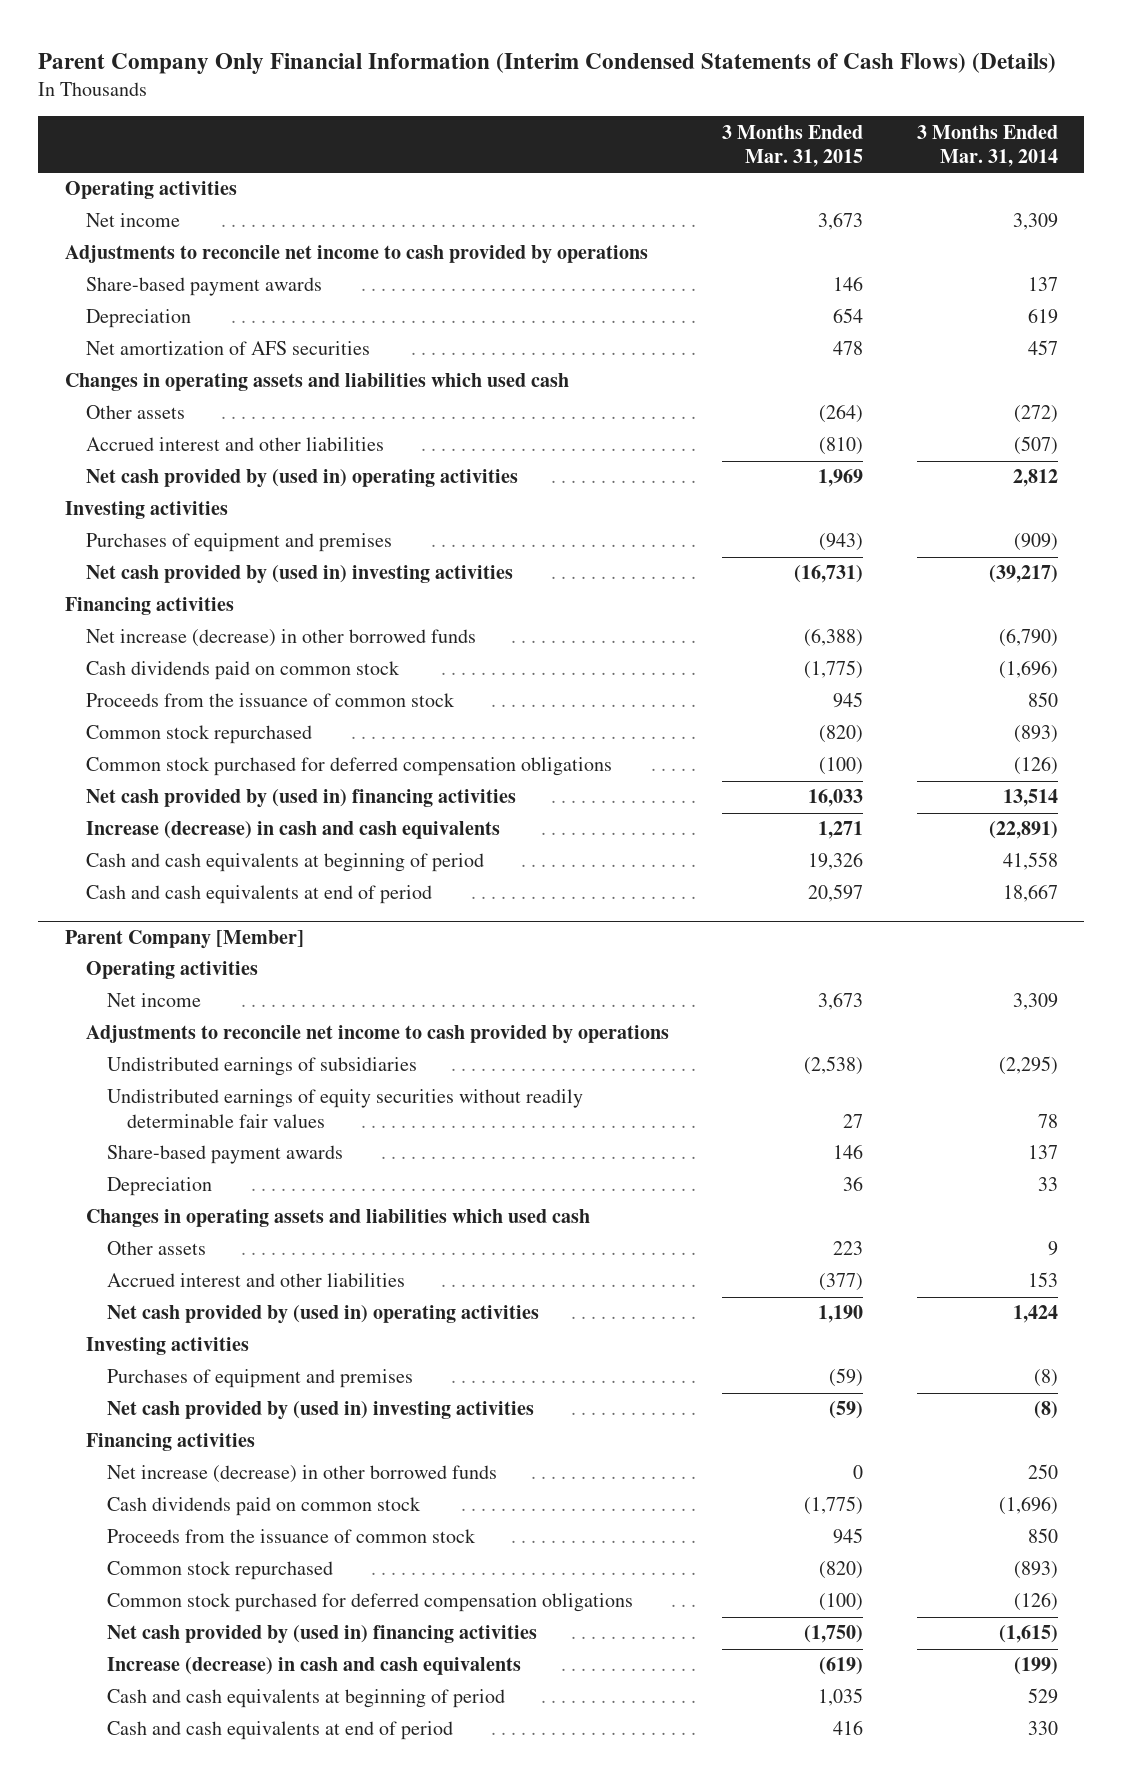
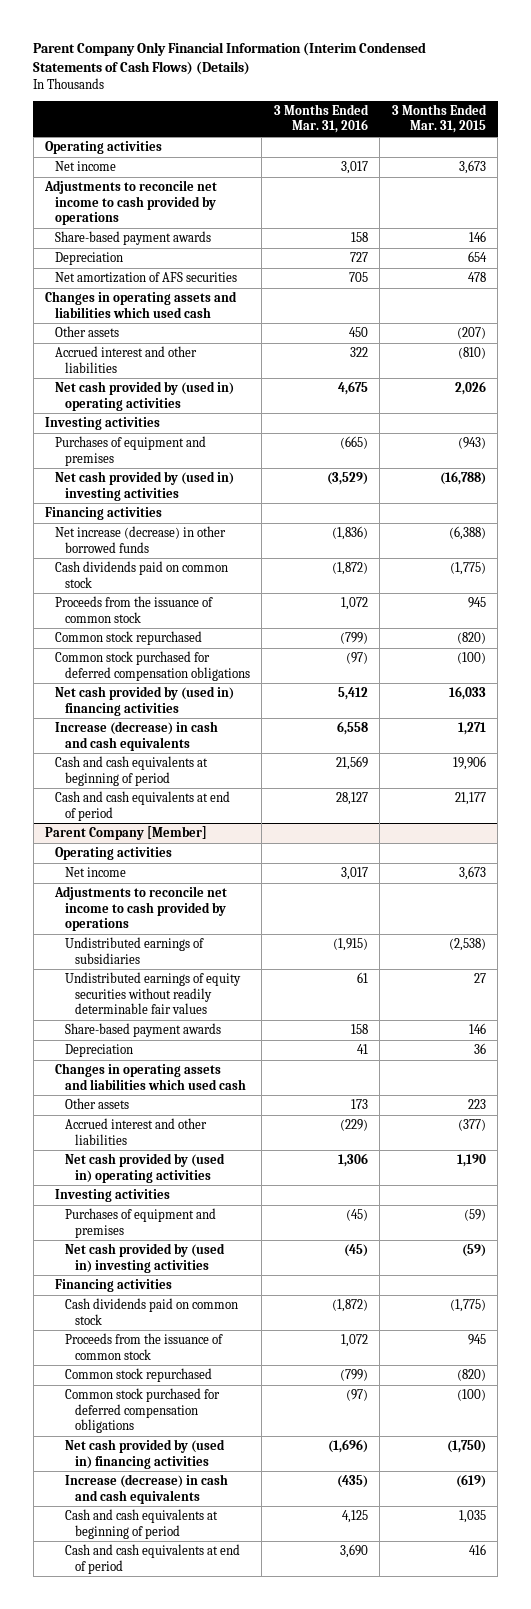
[916,124,1058,167] 3 Months Ended Mar. 31, 2014 -> none
none -> [273,104,369,134] 3 Months Ended Mar. 31, 2016
[819,404,864,424] (264) -> [456,327,486,340] (207)
[818,469,864,488] 1,969 -> [454,381,486,396] 2,026
[794,565,864,584] (16,731) -> [439,471,486,486] (16,788)
[808,852,864,871] 19,326 -> [452,756,486,771] 19,906
[808,884,864,903] 20,597 -> [454,792,486,806] 21,177
[106,1465,497,1484] Net increase (decrease) in other borrowed funds -> none

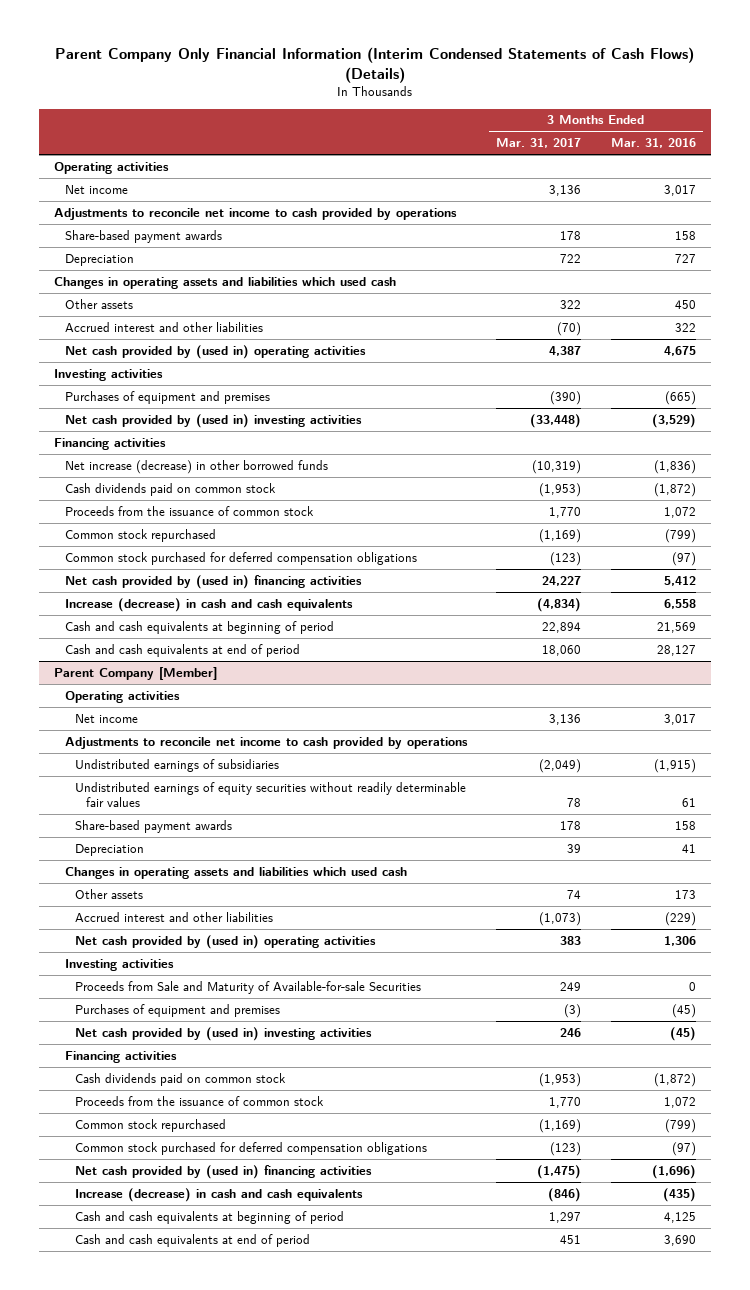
[391,104,487,134] 3 Months Ended Mar. 31, 2015 -> none
none -> [496,138,582,149] Mar. 31, 2017
[55,272,238,284] Net amortization of AFS securities -> none
none -> [75,980,422,994] Proceeds from Sale and Maturity of Available-for-sale Securities

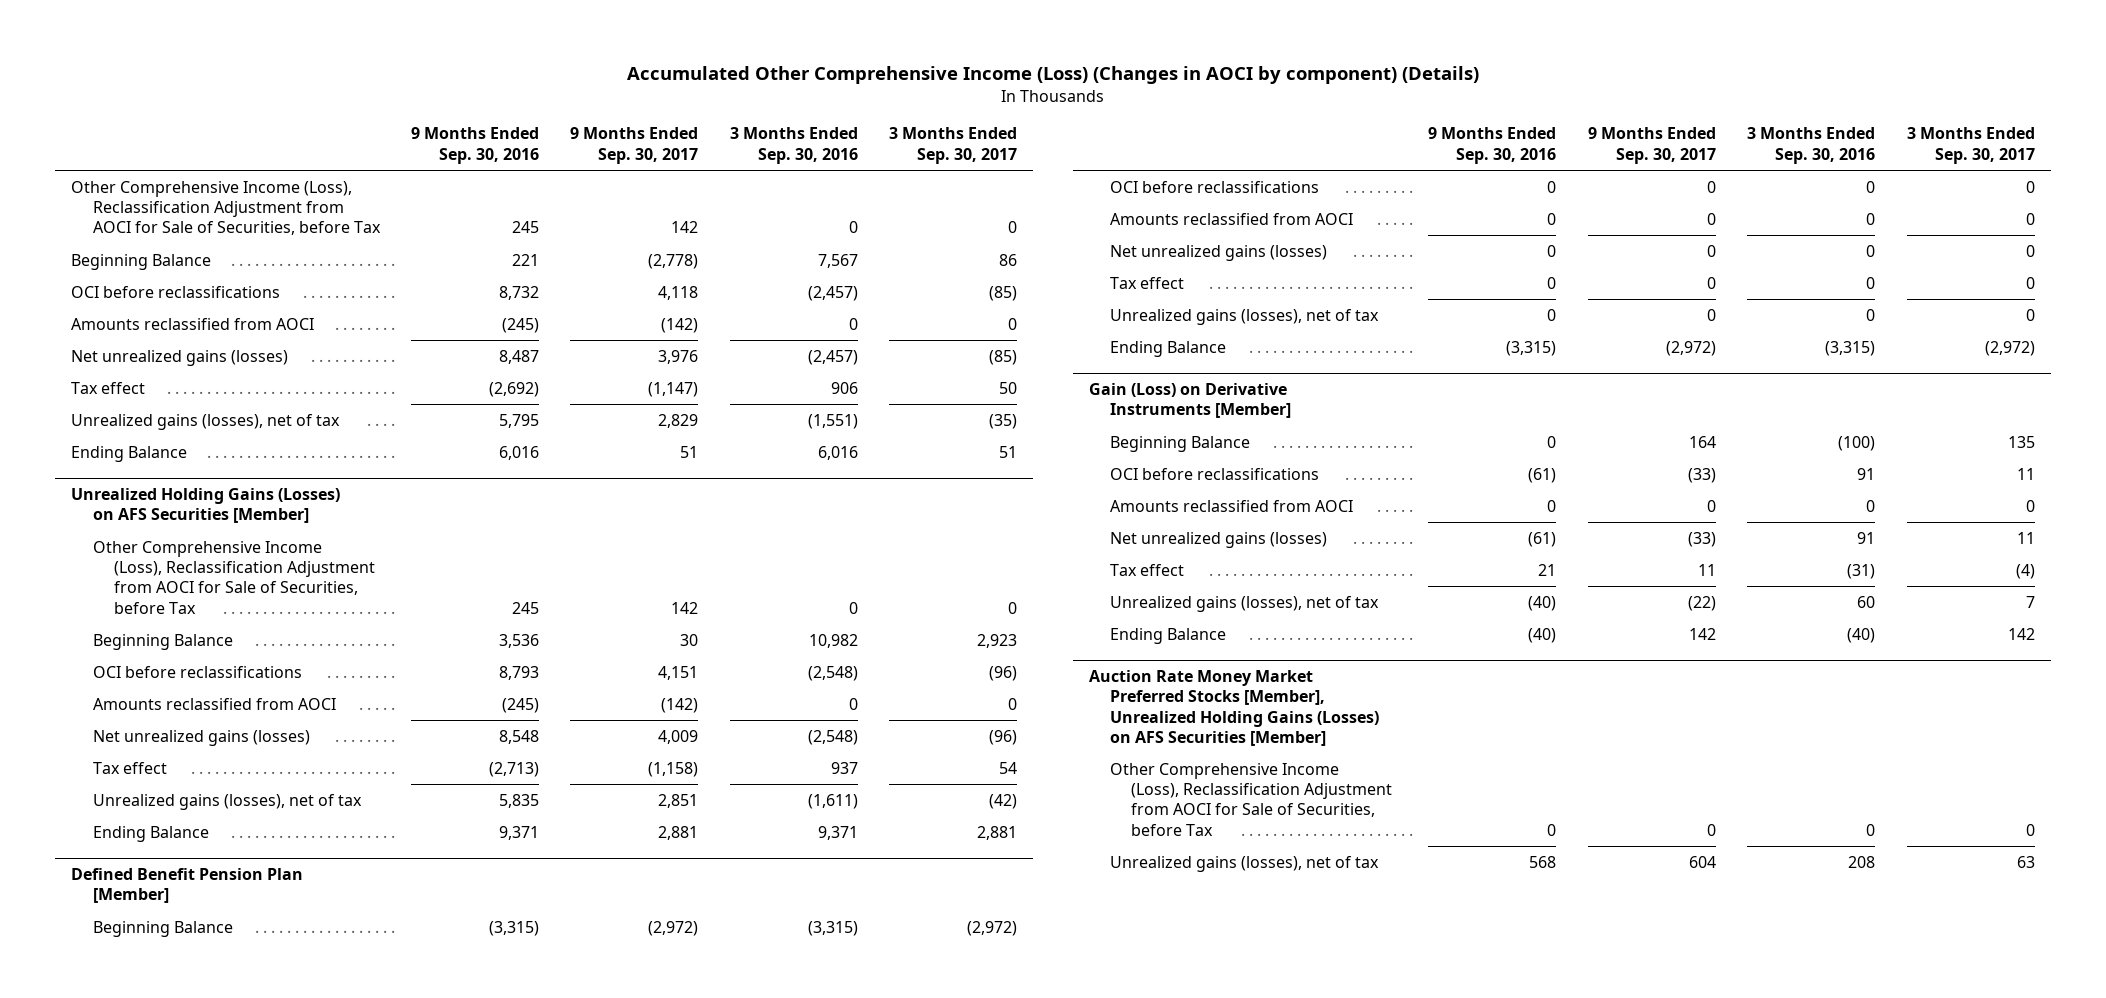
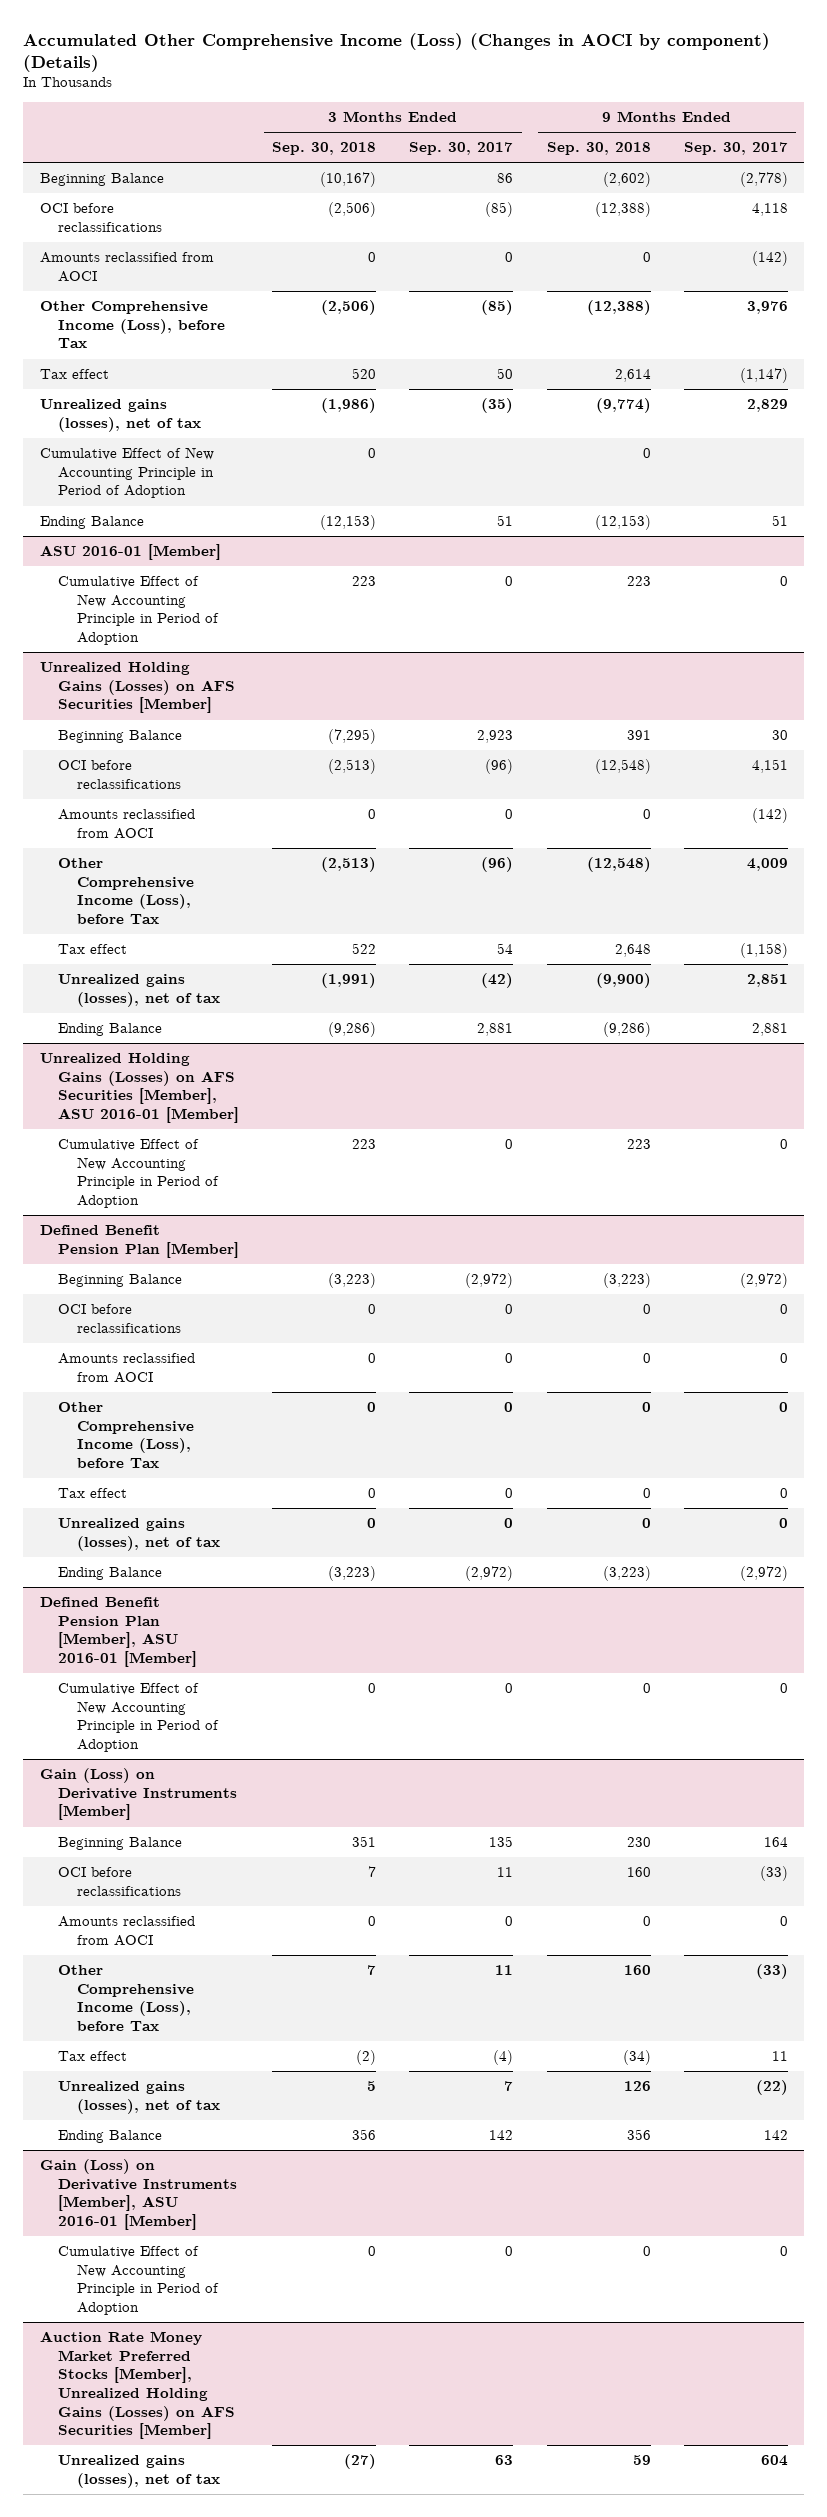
[410,127,539,164] 9 Months Ended Sep. 30, 2016 -> none
[729,127,858,164] 3 Months Ended Sep. 30, 2016 -> none
none -> [272,142,377,156] Sep. 30, 2018
none -> [546,142,651,156] Sep. 30, 2018
[71,180,381,236] Other Comprehensive Income (Loss), Reclassification Adjustment from AOCI for Sale of Securities, before Tax -> none
[71,349,289,366] Net unrealized gains (losses) -> [39,301,226,349] Other Comprehensive Income (Loss), before Tax
none -> [39,447,215,499] Cumulative Effect of New Accounting Principle in Period of Adoption
none -> [39,544,221,561] ASU 2016-01 [Member]
none -> [58,576,219,646] Cumulative Effect of New Accounting Principle in Period of Adoption
[92,540,375,614] Other Comprehensive Income (Loss), Reclassification Adjustment from AOCI for Sale of Securities, before Tax -> none
[92,729,310,746] Net unrealized gains (losses) -> [58,858,194,925] Other Comprehensive Income (Loss), before Tax
none -> [39,1053,240,1124] Unrealized Holding Gains (Losses) on AFS Securities [Member], ASU 2016-01 [Member]
none -> [58,1139,219,1209] Cumulative Effect of New Accounting Principle in Period of Adoption
[1109,244,1327,261] Net unrealized gains (losses) -> [58,1402,194,1469] Other Comprehensive Income (Loss), before Tax
none -> [39,1597,198,1668] Defined Benefit Pension Plan [Member], ASU 2016-01 [Member]
none -> [58,1683,219,1753] Cumulative Effect of New Accounting Principle in Period of Adoption
[1109,531,1327,548] Net unrealized gains (losses) -> [58,1965,194,2032] Other Comprehensive Income (Loss), before Tax
none -> [39,2159,238,2231] Gain (Loss) on Derivative Instruments [Member], ASU 2016-01 [Member]
none -> [58,2246,219,2316] Cumulative Effect of New Accounting Principle in Period of Adoption
[1109,762,1393,836] Other Comprehensive Income (Loss), Reclassification Adjustment from AOCI for Sale of Securities, before Tax -> none

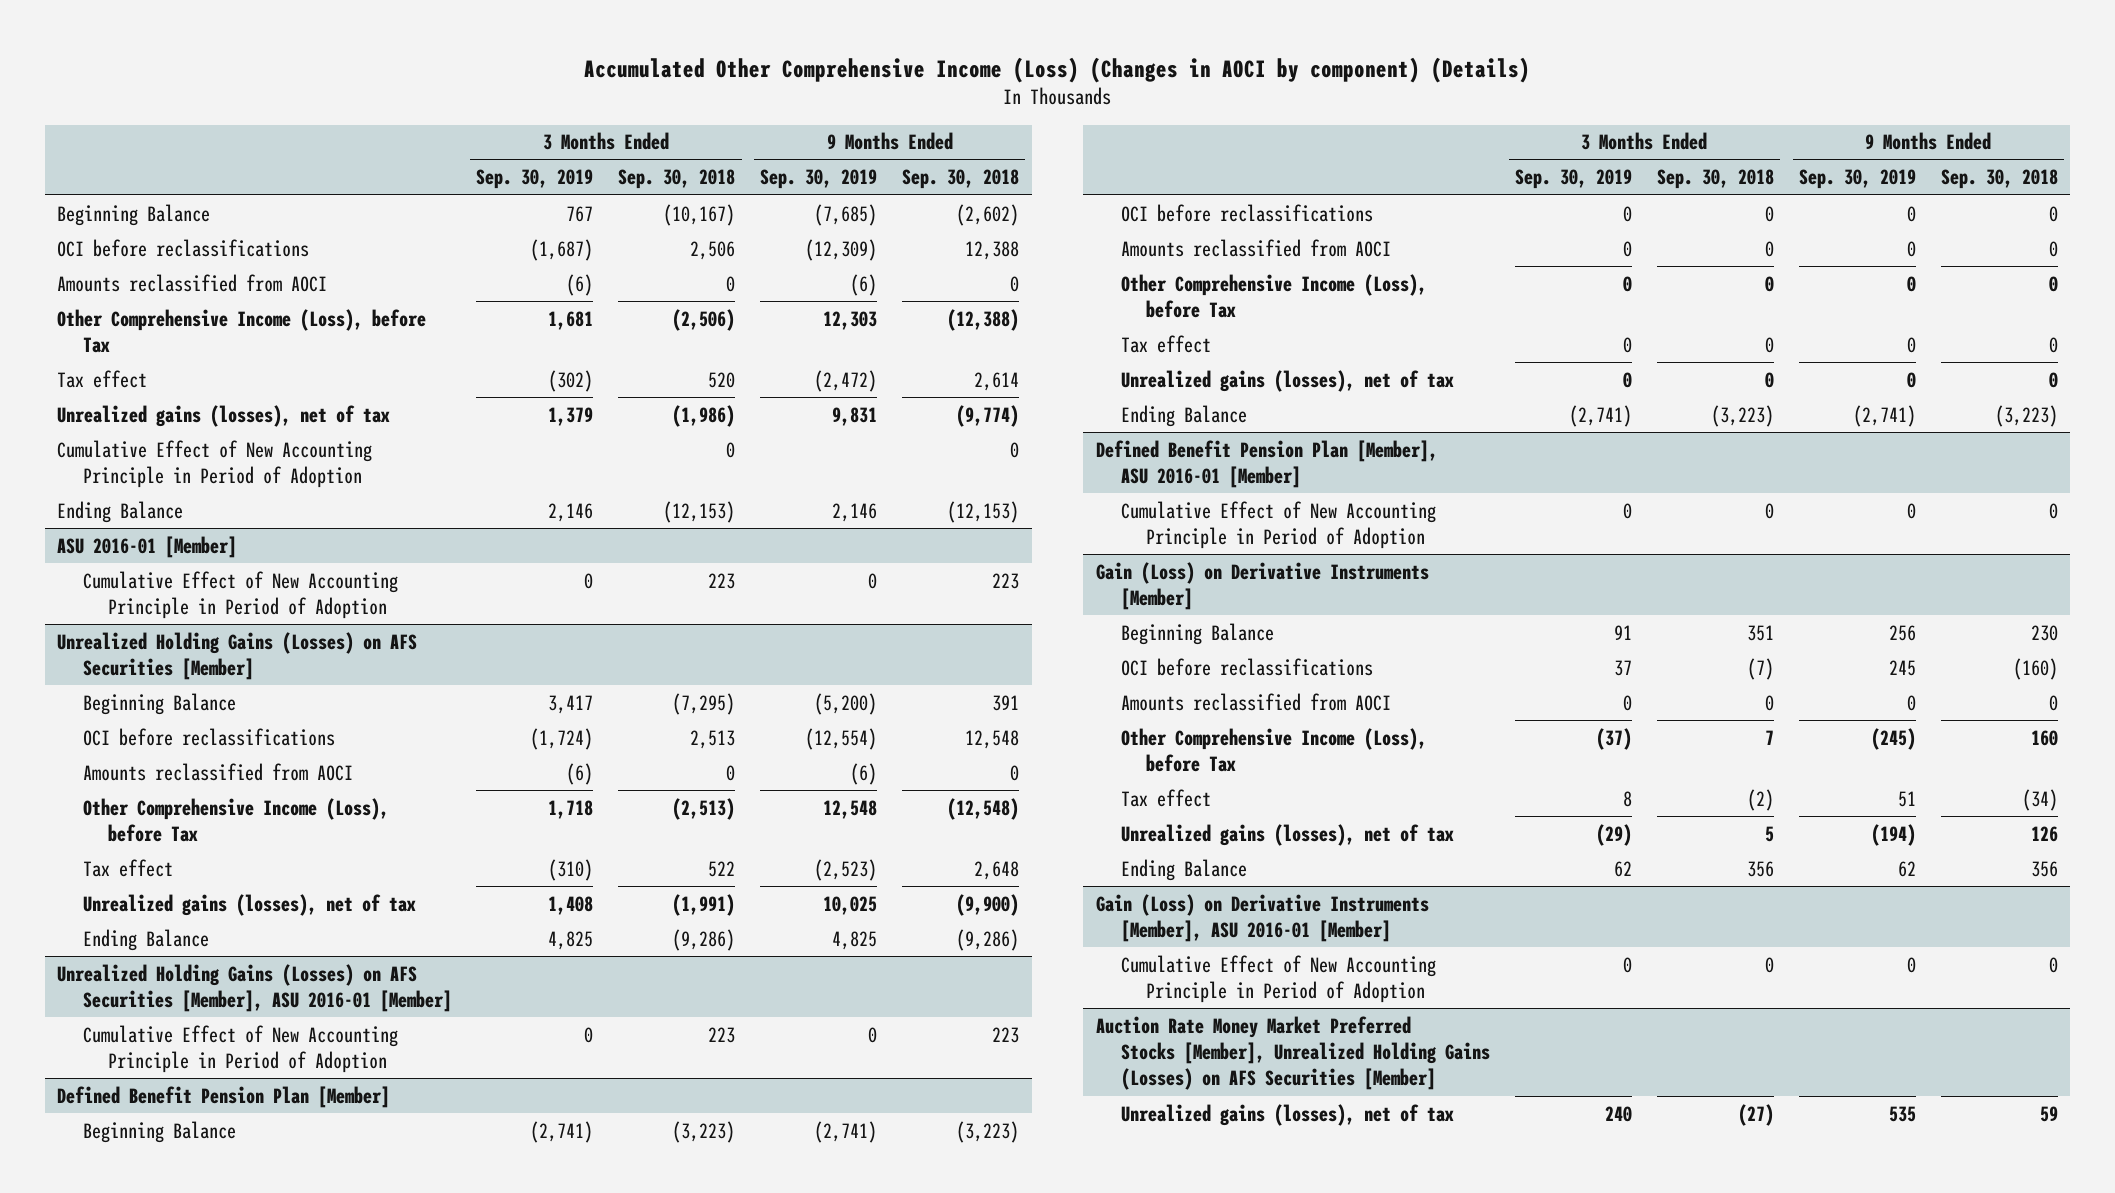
[409,142,514,156] Sep. 30, 2017 -> none
[683,142,788,156] Sep. 30, 2017 -> none
none -> [476,169,594,190] Sep. 30, 2019
none -> [760,169,878,190] Sep. 30, 2019
[328,202,377,218] (2,506) -> [690,240,736,260] 2,506
[594,202,651,218] (12,388) -> [965,240,1020,260] 12,388
[328,759,377,775] (2,513) -> [690,729,736,749] 2,513
[594,759,651,775] (12,548) -> [965,729,1020,749] 12,548
[368,1866,377,1878] 7 -> [1746,657,1774,680] (7)
[626,1867,651,1878] 160 -> [2012,657,2058,680] (160)

